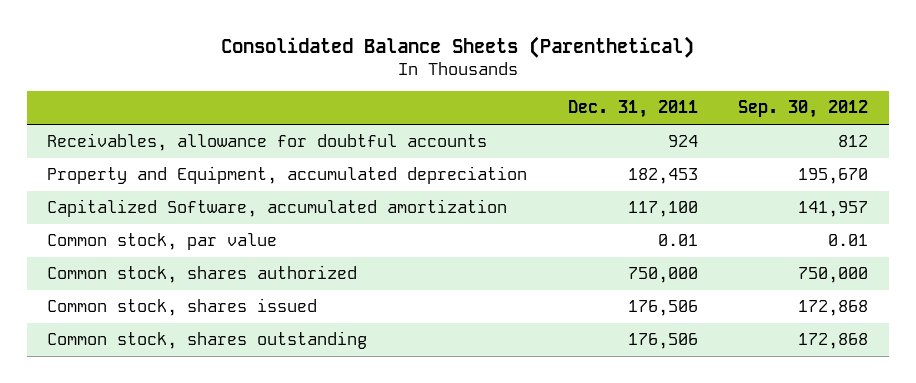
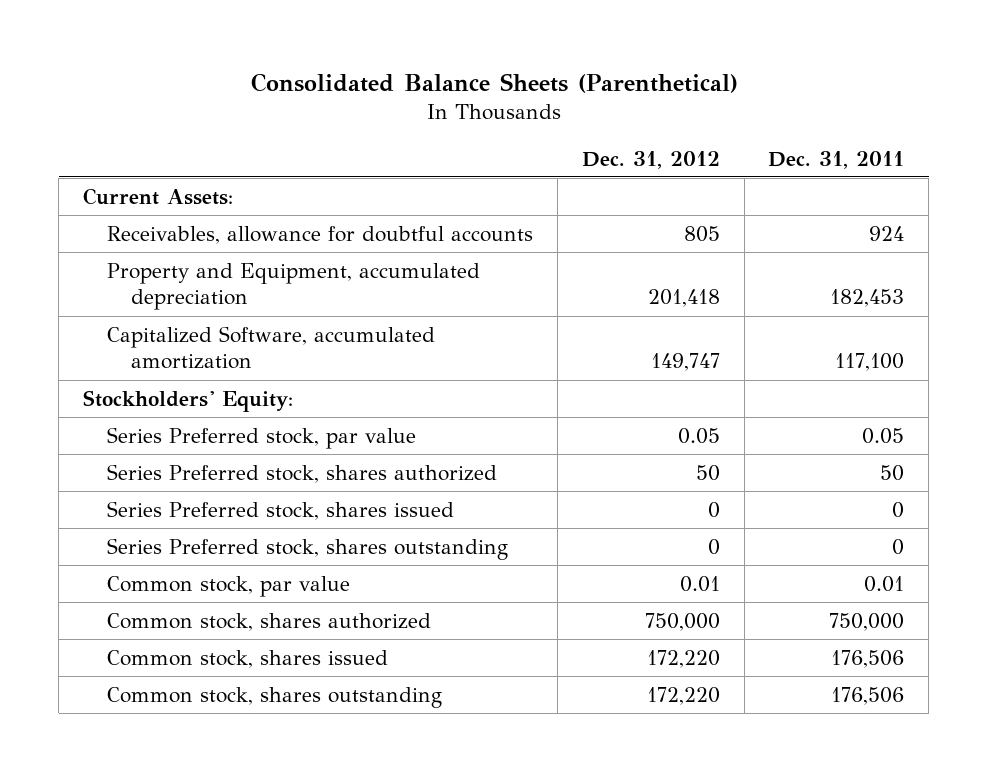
[738,100,869,119] Sep. 30, 2012 -> none
none -> [581,150,720,169] Dec. 31, 2012
none -> [82,187,233,205] Current Assets:
none -> [82,389,293,412] Stockholders' Equity:
none -> [107,426,417,449] Series Preferred stock, par value
none -> [107,463,498,483] Series Preferred stock, shares authorized
none -> [107,500,455,520] Series Preferred stock, shares issued
none -> [107,537,509,560] Series Preferred stock, shares outstanding

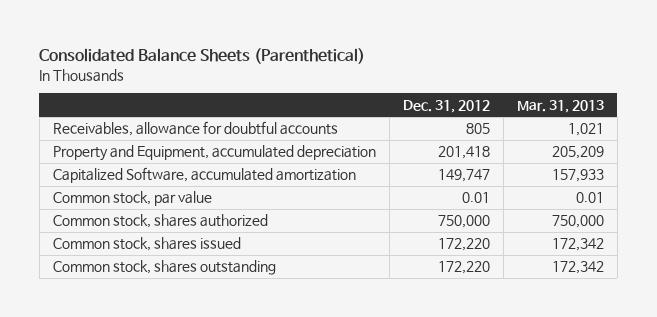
[768,150,905,169] Dec. 31, 2011 -> none
none -> [516,99,604,113] Mar. 31, 2013
[82,187,233,205] Current Assets: -> none
[82,389,293,412] Stockholders' Equity: -> none
[107,426,417,449] Series Preferred stock, par value -> none
[107,463,498,483] Series Preferred stock, shares authorized -> none
[107,500,455,520] Series Preferred stock, shares issued -> none
[107,537,509,560] Series Preferred stock, shares outstanding -> none

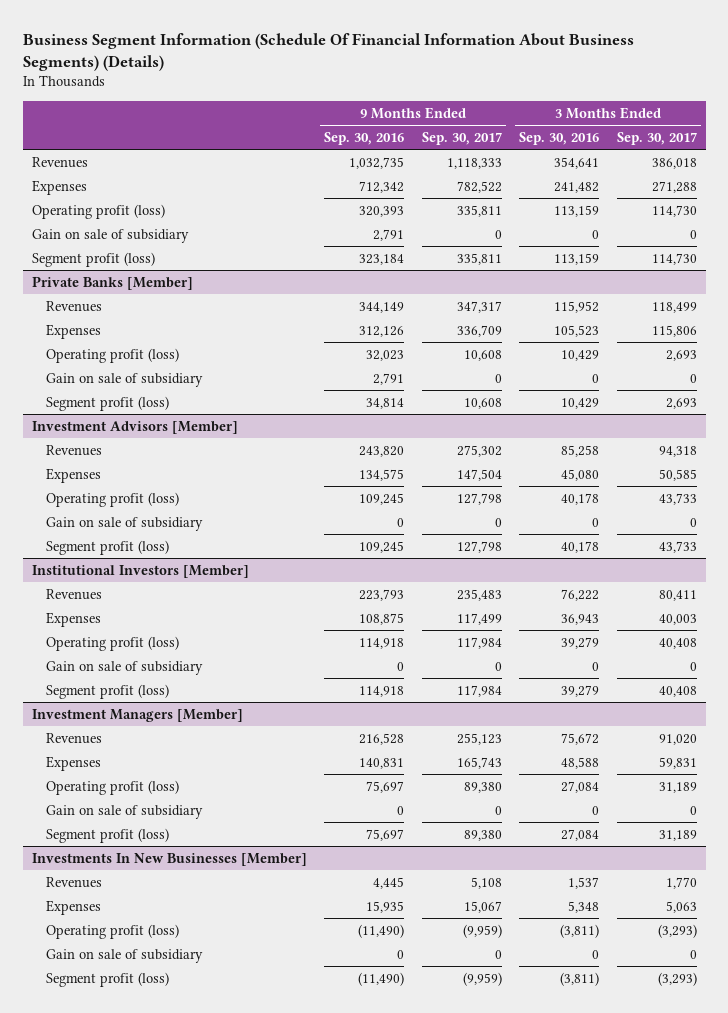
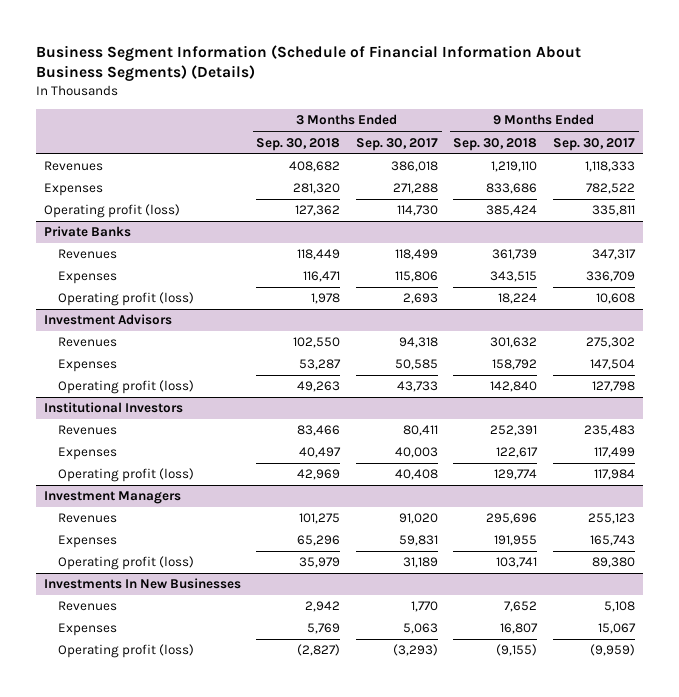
[22,32,634,72] Business Segment Information (Schedule Of Financial Information About Business Segments) (Details) -> [36,44,582,82] Business Segment Information (Schedule of Financial Information About Business Segments) (Details)
[324,131,405,145] Sep. 30, 2016 -> none
[519,131,600,145] Sep. 30, 2016 -> none
none -> [256,137,341,151] Sep. 30, 2018
none -> [453,137,538,151] Sep. 30, 2018
[31,228,189,243] Gain on sale of subsidiary -> none
[31,251,155,267] Segment profit (loss) -> none
[31,275,193,290] Private Banks [Member] -> [43,226,131,238] Private Banks
[45,372,203,387] Gain on sale of subsidiary -> none
[45,395,169,411] Segment profit (loss) -> none
[31,420,238,434] Investment Advisors [Member] -> [43,314,172,326] Investment Advisors
[45,516,203,531] Gain on sale of subsidiary -> none
[45,539,169,555] Segment profit (loss) -> none
[31,564,249,578] Institutional Investors [Member] -> [43,402,183,414] Institutional Investors
[45,660,203,675] Gain on sale of subsidiary -> none
[45,683,169,699] Segment profit (loss) -> none
[31,708,243,722] Investment Managers [Member] -> [43,491,181,505] Investment Managers
[45,804,203,819] Gain on sale of subsidiary -> none
[45,827,169,843] Segment profit (loss) -> none
[31,852,307,866] Investments In New Businesses [Member] -> [43,578,241,590] Investments In New Businesses
[45,948,203,963] Gain on sale of subsidiary -> none
[45,971,169,987] Segment profit (loss) -> none

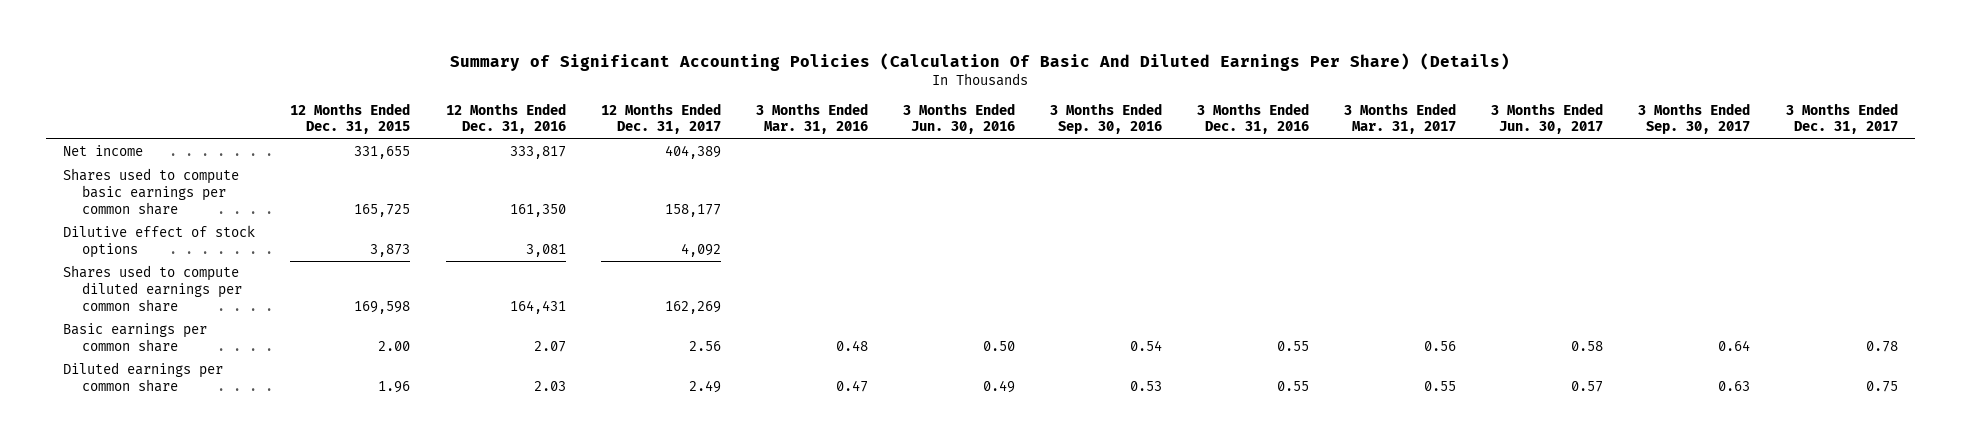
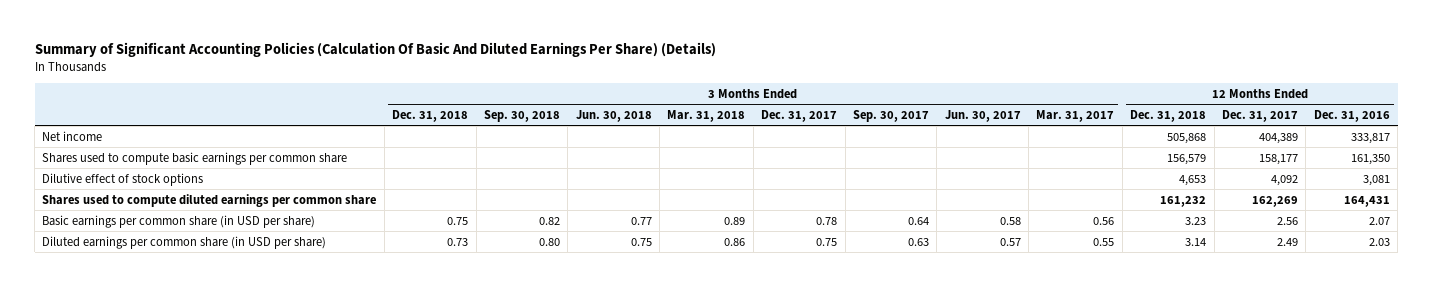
[290,102,411,135] 12 Months Ended Dec. 31, 2015 -> none
[755,102,868,135] 3 Months Ended Mar. 31, 2016 -> none
[902,102,1015,135] 3 Months Ended Jun. 30, 2016 -> none
[1049,102,1162,135] 3 Months Ended Sep. 30, 2016 -> none
[1197,102,1310,135] 3 Months Ended Dec. 31, 2016 -> none
none -> [392,109,469,122] Dec. 31, 2018
none -> [483,109,560,122] Sep. 30, 2018
none -> [575,109,652,122] Jun. 30, 2018
none -> [667,109,746,122] Mar. 31, 2018
none -> [1130,109,1207,122] Dec. 31, 2018
[63,323,208,353] Basic earnings per common share -> [42,214,316,228] Basic earnings per common share (in USD per share)
[63,362,224,393] Diluted earnings per common share -> [42,235,327,249] Diluted earnings per common share (in USD per share)

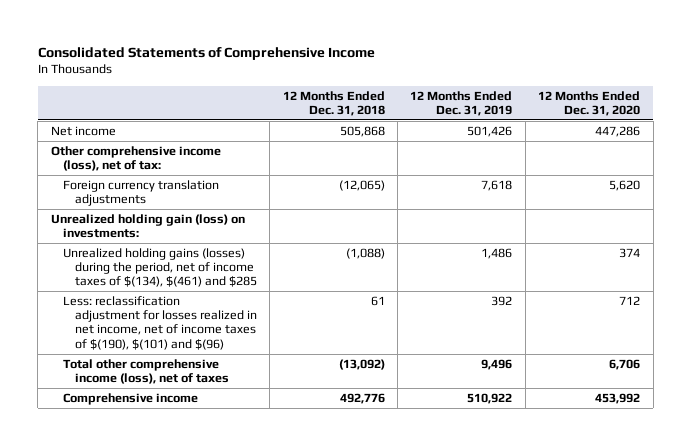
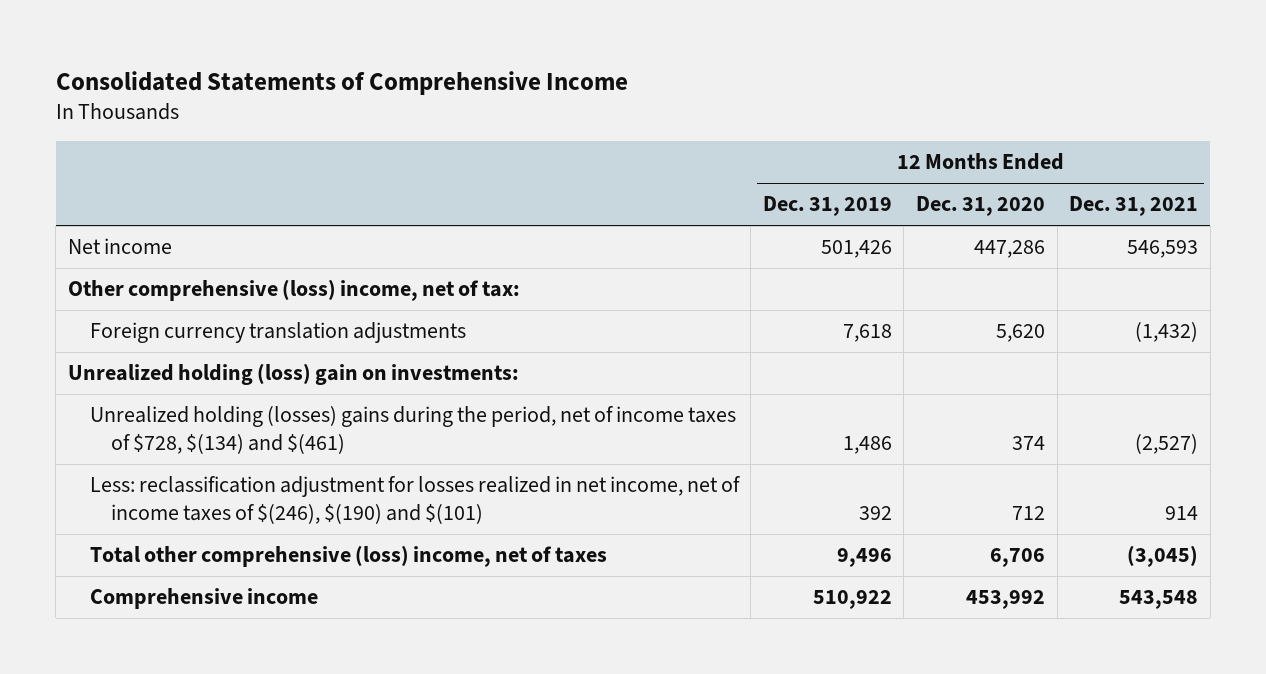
[282,90,385,116] 12 Months Ended Dec. 31, 2018 -> none
none -> [1069,196,1199,217] Dec. 31, 2021
[50,145,221,172] Other comprehensive income (loss), net of tax: -> [67,279,520,302] Other comprehensive (loss) income, net of tax:
[50,213,245,239] Unrealized holding gain (loss) on investments: -> [67,363,519,386] Unrealized holding (loss) gain on investments:
[62,247,257,288] Unrealized holding gains (losses) during the period, net of income taxes of $(134), $(461) and $285 -> [89,406,736,454] Unrealized holding (losses) gains during the period, net of income taxes of $728, $(134) and $(461)
[62,295,257,350] Less: reclassification adjustment for losses realized in net income, net of income taxes of $(190), $(101) and $(96) -> [89,476,741,524] Less: reclassification adjustment for losses realized in net income, net of income taxes of $(246), $(190) and $(101)
[62,358,229,385] Total other comprehensive income (loss), net of taxes -> [89,545,607,568] Total other comprehensive (loss) income, net of taxes

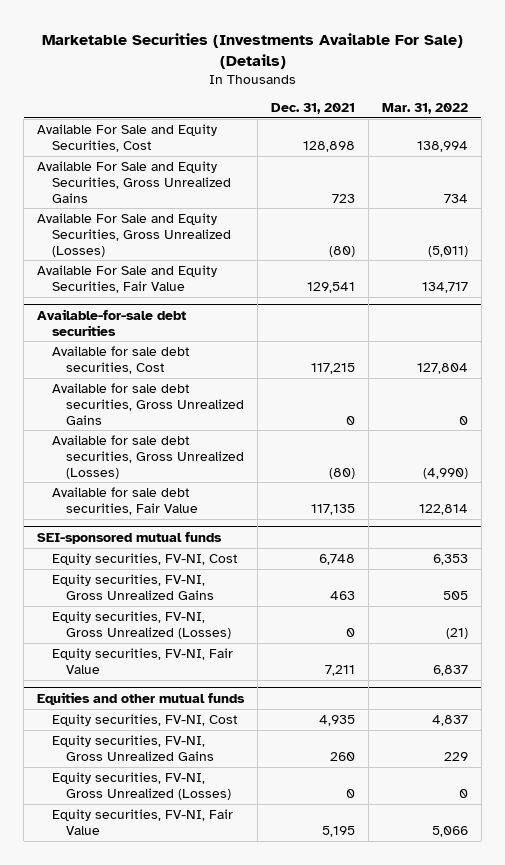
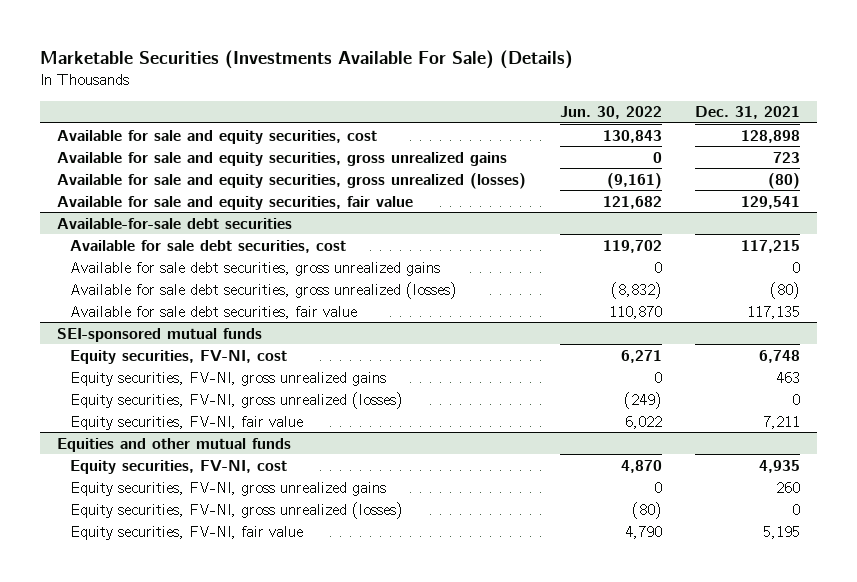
[381,103,468,115] Mar. 31, 2022 -> none
none -> [559,106,662,120] Jun. 30, 2022
[37,123,218,152] Available For Sale and Equity Securities, Cost -> [56,129,377,144] Available for sale and equity securities, cost
[37,160,231,203] Available For Sale and Equity Securities, Gross Unrealized Gains -> [56,151,507,166] Available for sale and equity securities, gross unrealized gains
[37,212,231,257] Available For Sale and Equity Securities, Gross Unrealized (Losses) -> [56,172,526,189] Available for sale and equity securities, gross unrealized (losses)
[37,264,218,293] Available For Sale and Equity Securities, Fair Value -> [56,195,413,210] Available for sale and equity securities, fair value
[51,345,190,374] Available for sale debt securities, Cost -> [69,239,346,253] Available for sale debt securities, cost
[51,382,245,425] Available for sale debt securities, Gross Unrealized Gains -> [69,261,440,276] Available for sale debt securities, gross unrealized gains
[51,434,245,479] Available for sale debt securities, Gross Unrealized (Losses) -> [69,281,457,299] Available for sale debt securities, gross unrealized (losses)
[51,486,199,515] Available for sale debt securities, Fair Value -> [69,305,357,319] Available for sale debt securities, fair value
[51,552,238,565] Equity securities, FV-NI, Cost -> [69,349,287,364] Equity securities, FV-NI, cost
[51,573,215,600] Equity securities, FV-NI, Gross Unrealized Gains -> [69,371,386,386] Equity securities, FV-NI, gross unrealized gains
[51,610,232,639] Equity securities, FV-NI, Gross Unrealized (Losses) -> [69,391,403,409] Equity securities, FV-NI, gross unrealized (losses)
[51,647,233,674] Equity securities, FV-NI, Fair Value -> [69,415,303,430] Equity securities, FV-NI, fair value
[51,713,238,726] Equity securities, FV-NI, Cost -> [69,459,287,474] Equity securities, FV-NI, cost
[51,734,215,761] Equity securities, FV-NI, Gross Unrealized Gains -> [69,481,386,496] Equity securities, FV-NI, gross unrealized gains
[51,771,232,800] Equity securities, FV-NI, Gross Unrealized (Losses) -> [69,501,403,519] Equity securities, FV-NI, gross unrealized (losses)
[51,808,233,835] Equity securities, FV-NI, Fair Value -> [69,525,303,540] Equity securities, FV-NI, fair value

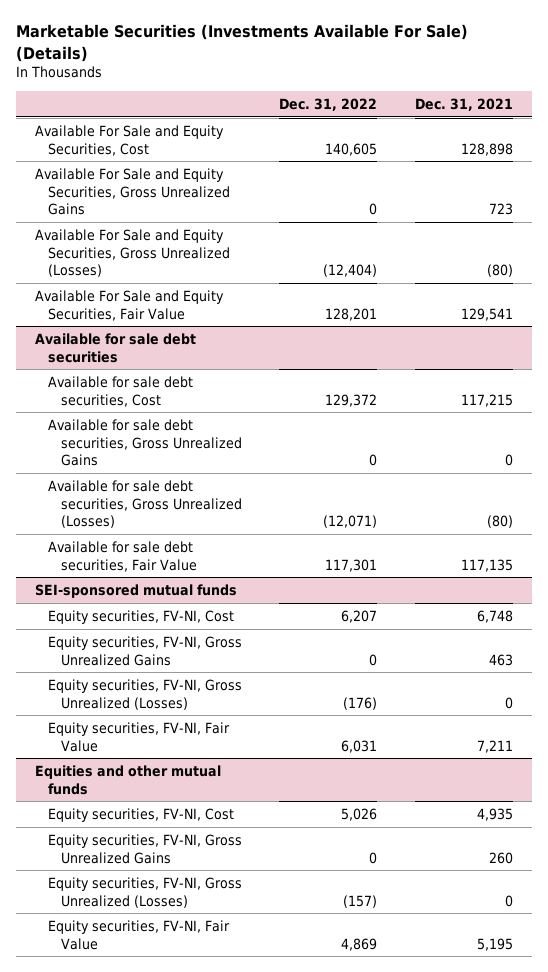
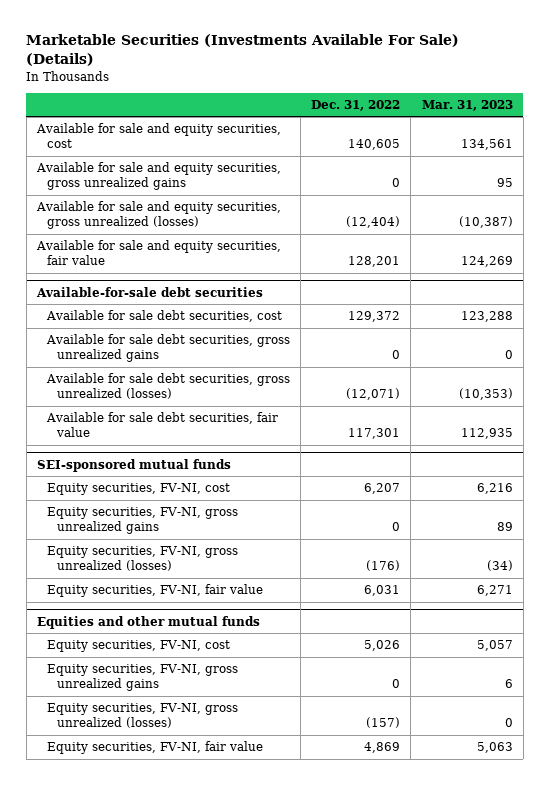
[415,98,514,112] Dec. 31, 2021 -> none
none -> [421,99,513,111] Mar. 31, 2023
[34,124,224,156] Available For Sale and Equity Securities, Cost -> [36,123,282,149] Available for sale and equity securities, cost
[34,167,230,216] Available For Sale and Equity Securities, Gross Unrealized Gains -> [36,162,282,191] Available for sale and equity securities, gross unrealized gains
[34,228,230,278] Available For Sale and Equity Securities, Gross Unrealized (Losses) -> [36,201,282,230] Available for sale and equity securities, gross unrealized (losses)
[34,289,224,321] Available For Sale and Equity Securities, Fair Value -> [36,240,282,266] Available for sale and equity securities, fair value
[34,332,196,363] Available for sale debt securities -> [36,286,264,297] Available-for-sale debt securities
[47,375,193,407] Available for sale debt securities, Cost -> [45,310,282,323] Available for sale debt securities, cost
[47,418,242,467] Available for sale debt securities, Gross Unrealized Gains -> [45,334,290,363] Available for sale debt securities, gross unrealized gains
[47,479,242,529] Available for sale debt securities, Gross Unrealized (Losses) -> [45,373,290,400] Available for sale debt securities, gross unrealized (losses)
[47,540,197,572] Available for sale debt securities, Fair Value -> [45,412,278,438] Available for sale debt securities, fair value
[47,609,234,624] Equity securities, FV-NI, Cost -> [46,483,230,496] Equity securities, FV-NI, cost
[47,635,242,666] Equity securities, FV-NI, Gross Unrealized Gains -> [46,507,238,535] Equity securities, FV-NI, gross unrealized gains
[47,678,242,710] Equity securities, FV-NI, Gross Unrealized (Losses) -> [46,546,238,572] Equity securities, FV-NI, gross unrealized (losses)
[47,721,230,752] Equity securities, FV-NI, Fair Value -> [46,584,263,598] Equity securities, FV-NI, fair value
[47,807,234,822] Equity securities, FV-NI, Cost -> [46,640,230,653] Equity securities, FV-NI, cost
[47,833,242,864] Equity securities, FV-NI, Gross Unrealized Gains -> [46,664,238,692] Equity securities, FV-NI, gross unrealized gains
[47,876,242,908] Equity securities, FV-NI, Gross Unrealized (Losses) -> [46,703,238,729] Equity securities, FV-NI, gross unrealized (losses)
[47,919,230,950] Equity securities, FV-NI, Fair Value -> [46,741,263,755] Equity securities, FV-NI, fair value

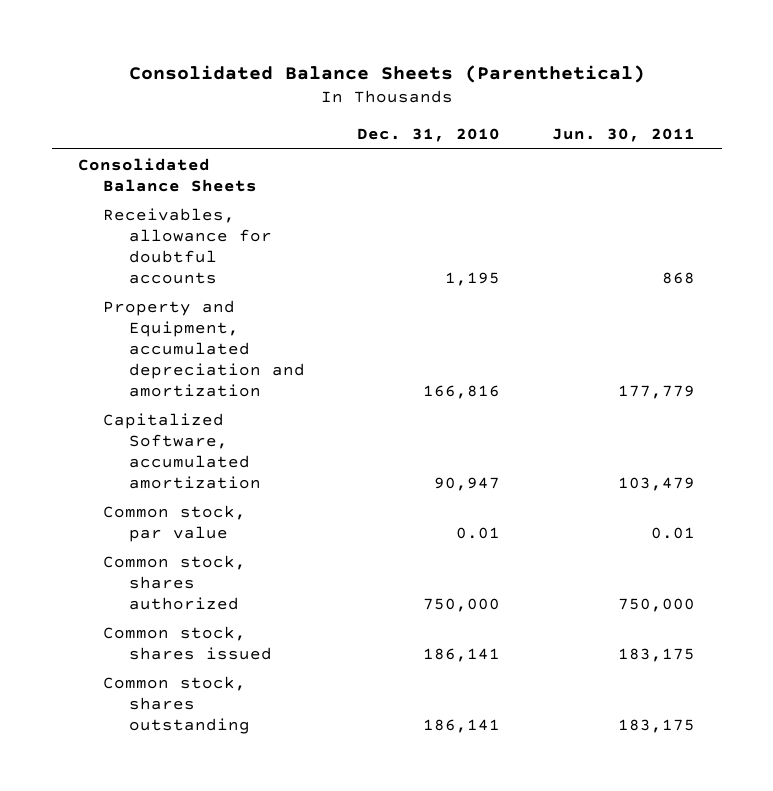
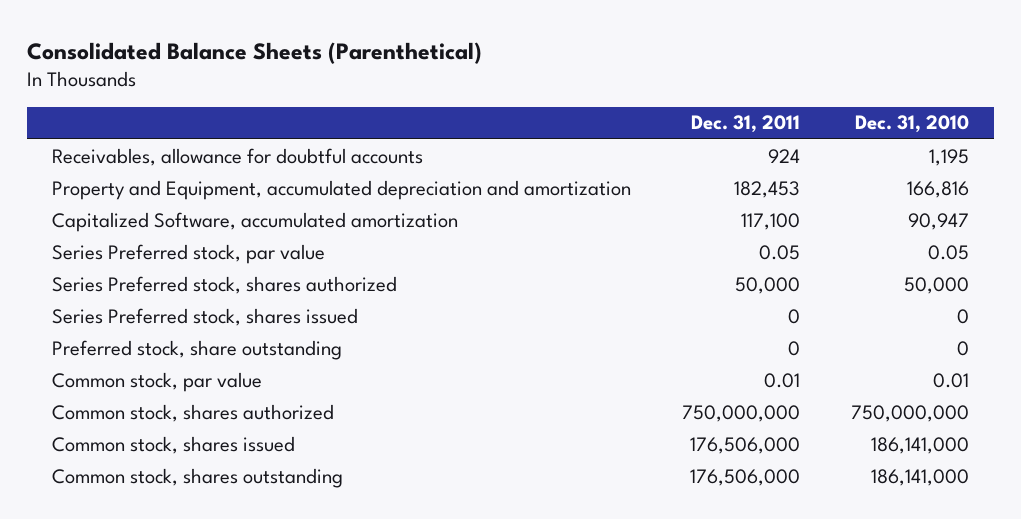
[552,128,696,143] Jun. 30, 2011 -> none
none -> [691,115,801,134] Dec. 31, 2011
[77,157,258,192] Consolidated Balance Sheets -> none
none -> [52,243,326,264] Series Preferred stock, par value
none -> [52,275,398,294] Series Preferred stock, shares authorized
none -> [52,307,359,326] Series Preferred stock, shares issued
none -> [52,339,343,360] Preferred stock, share outstanding
[423,597,501,612] 750,000 -> [850,404,969,422] 750,000,000
[423,647,501,662] 186,141 -> [870,436,969,454] 186,141,000
[423,718,501,733] 186,141 -> [870,468,969,486] 186,141,000

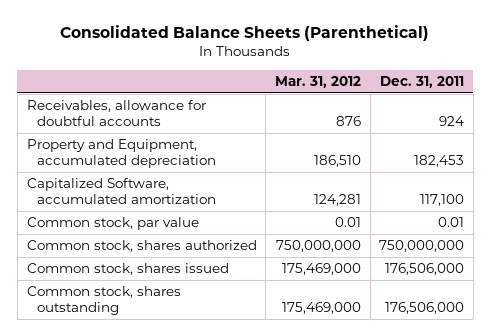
[854,115,969,134] Dec. 31, 2010 -> none
none -> [274,75,361,88] Mar. 31, 2012
[52,179,632,200] Property and Equipment, accumulated depreciation and amortization -> [26,139,217,169] Property and Equipment, accumulated depreciation
[52,243,326,264] Series Preferred stock, par value -> none
[52,275,398,294] Series Preferred stock, shares authorized -> none
[52,307,359,326] Series Preferred stock, shares issued -> none
[52,339,343,360] Preferred stock, share outstanding -> none

